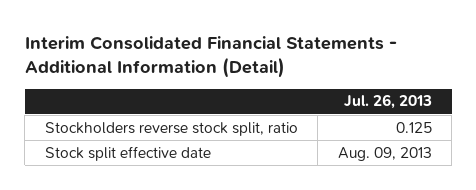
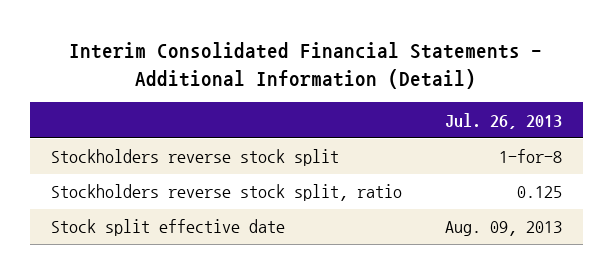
none -> [50,149,339,167] Stockholders reverse stock split

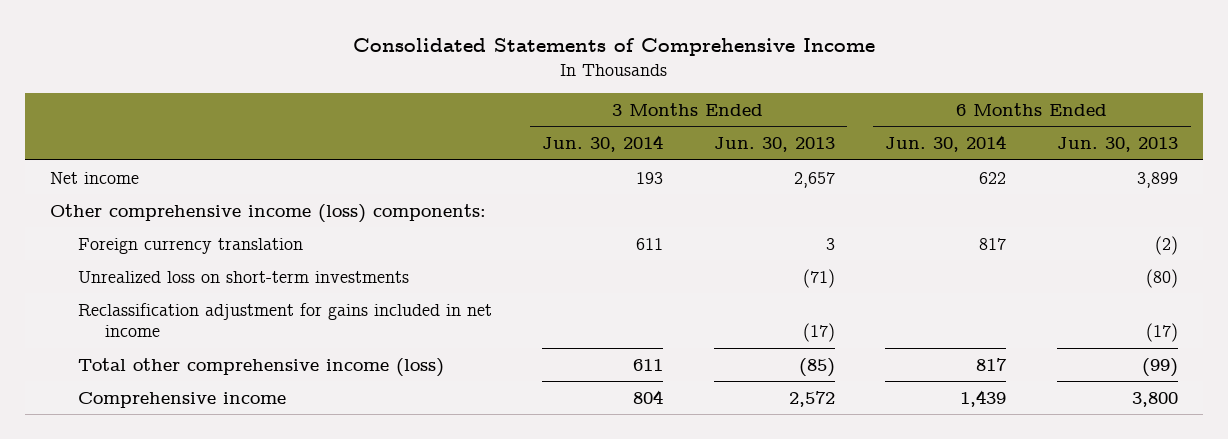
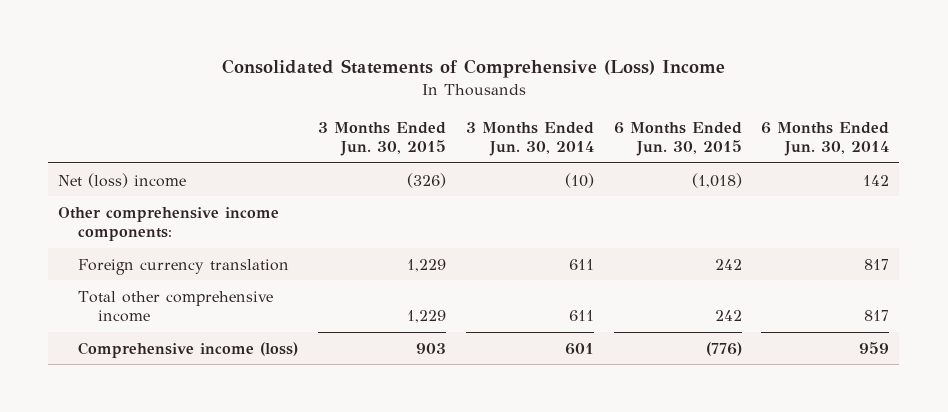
[352,37,875,56] Consolidated Statements of Comprehensive Income -> [221,59,725,79] Consolidated Statements of Comprehensive (Loss) Income
[713,137,835,153] Jun. 30, 2013 -> none
[1056,137,1178,153] Jun. 30, 2013 -> none
none -> [318,121,447,157] 3 Months Ended Jun. 30, 2015
none -> [613,121,742,157] 6 Months Ended Jun. 30, 2015
[49,171,139,184] Net income -> [58,172,187,188] Net (loss) income
[636,171,664,184] 193 -> [564,172,594,188] (10)
[979,171,1007,184] 622 -> [863,174,890,186] 142
[49,203,486,223] Other comprehensive income (loss) components: -> [58,206,280,242] Other comprehensive income components:
[77,270,409,283] Unrealized loss on short-term investments -> none
[77,302,492,337] Reclassification adjustment for gains included in net income -> none
[77,357,444,377] Total other comprehensive income (loss) -> [78,290,274,323] Total other comprehensive income
[77,391,286,408] Comprehensive income -> [78,341,299,358] Comprehensive income (loss)
[633,389,664,404] 804 -> [564,342,594,355] 601
[960,389,1007,407] 1,439 -> [859,341,890,354] 959

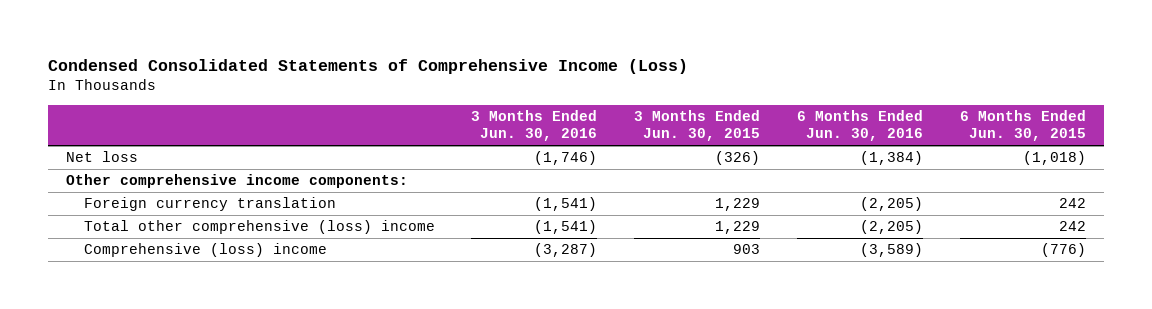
[221,59,725,79] Consolidated Statements of Comprehensive (Loss) Income -> [48,58,689,74] Condensed Consolidated Statements of Comprehensive Income (Loss)
[465,121,594,157] 3 Months Ended Jun. 30, 2014 -> none
[761,121,890,157] 6 Months Ended Jun. 30, 2014 -> none
none -> [471,110,598,142] 3 Months Ended Jun. 30, 2016
none -> [796,110,923,142] 6 Months Ended Jun. 30, 2016
[58,172,187,188] Net (loss) income -> [66,151,139,163] Net loss
[78,290,274,323] Total other comprehensive income -> [83,220,435,235] Total other comprehensive (loss) income
[78,341,299,358] Comprehensive income (loss) -> [83,243,327,258] Comprehensive (loss) income

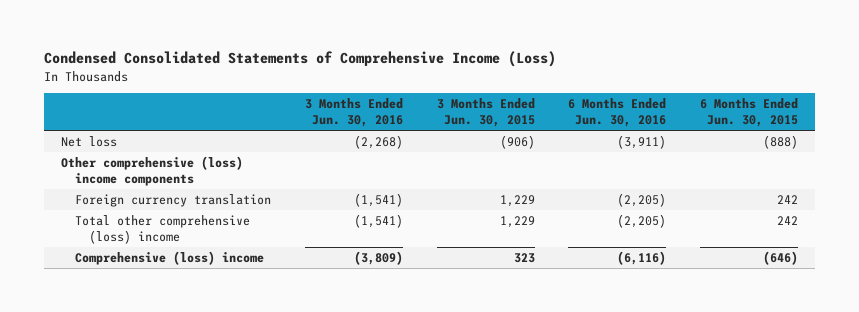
[534,151,598,166] (1,746) -> [353,134,403,149] (2,268)
[715,151,761,166] (326) -> [499,134,535,149] (906)
[859,151,923,166] (1,384) -> [617,134,667,149] (3,911)
[1022,151,1086,166] (1,018) -> [763,134,799,149] (888)
[66,174,409,189] Other comprehensive income components: -> [60,155,243,186] Other comprehensive (loss) income components
[534,243,598,258] (3,287) -> [353,250,403,265] (3,809)
[733,244,761,255] 903 -> [513,252,535,263] 323
[859,243,923,258] (3,589) -> [617,250,667,265] (6,116)
[1040,243,1086,258] (776) -> [763,250,799,265] (646)

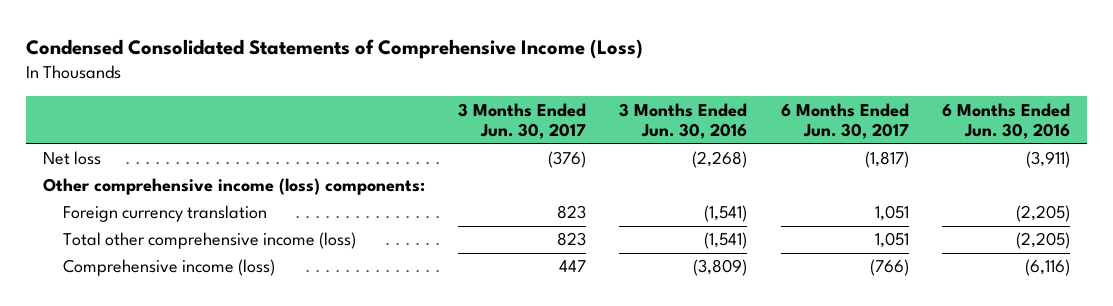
[436,98,535,128] 3 Months Ended Jun. 30, 2015 -> none
[700,98,799,128] 6 Months Ended Jun. 30, 2015 -> none
none -> [457,102,586,140] 3 Months Ended Jun. 30, 2017
none -> [780,102,909,140] 6 Months Ended Jun. 30, 2017
[60,155,243,186] Other comprehensive (loss) income components -> [42,178,425,196] Other comprehensive income (loss) components:
[74,214,250,244] Total other comprehensive (loss) income -> [62,232,356,250] Total other comprehensive income (loss)
[74,250,264,265] Comprehensive (loss) income -> [62,259,275,277] Comprehensive income (loss)

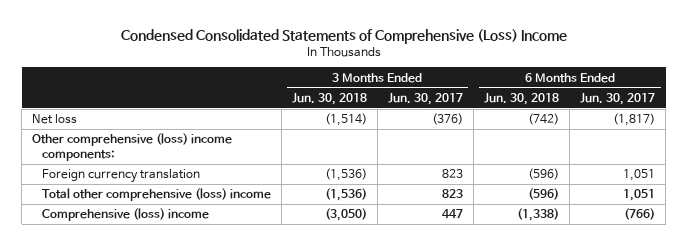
[25,38,643,59] Condensed Consolidated Statements of Comprehensive Income (Loss) -> [120,28,567,44] Condensed Consolidated Statements of Comprehensive (Loss) Income
[619,102,748,140] 3 Months Ended Jun. 30, 2016 -> none
[941,102,1070,140] 6 Months Ended Jun. 30, 2016 -> none
none -> [291,92,367,105] Jun. 30, 2018
none -> [484,92,560,105] Jun. 30, 2018
[42,178,425,196] Other comprehensive income (loss) components: -> [32,133,233,162] Other comprehensive (loss) income components:
[62,232,356,250] Total other comprehensive income (loss) -> [41,188,271,202] Total other comprehensive (loss) income
[62,259,275,277] Comprehensive income (loss) -> [41,208,209,222] Comprehensive (loss) income

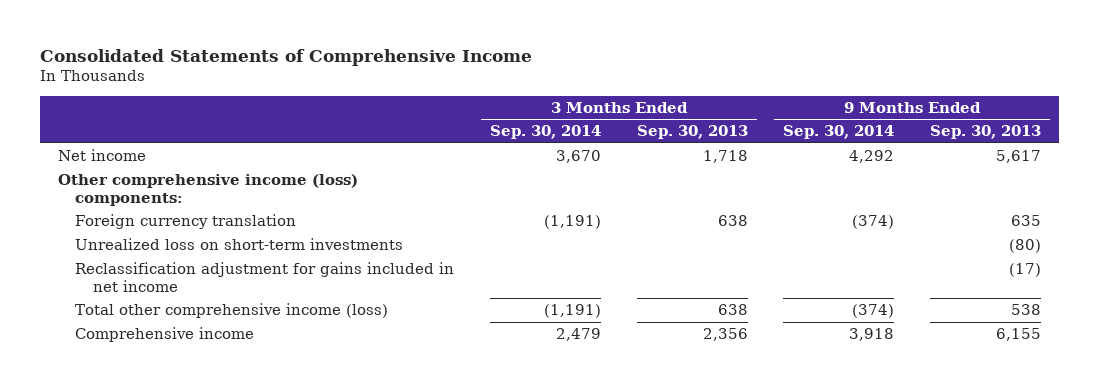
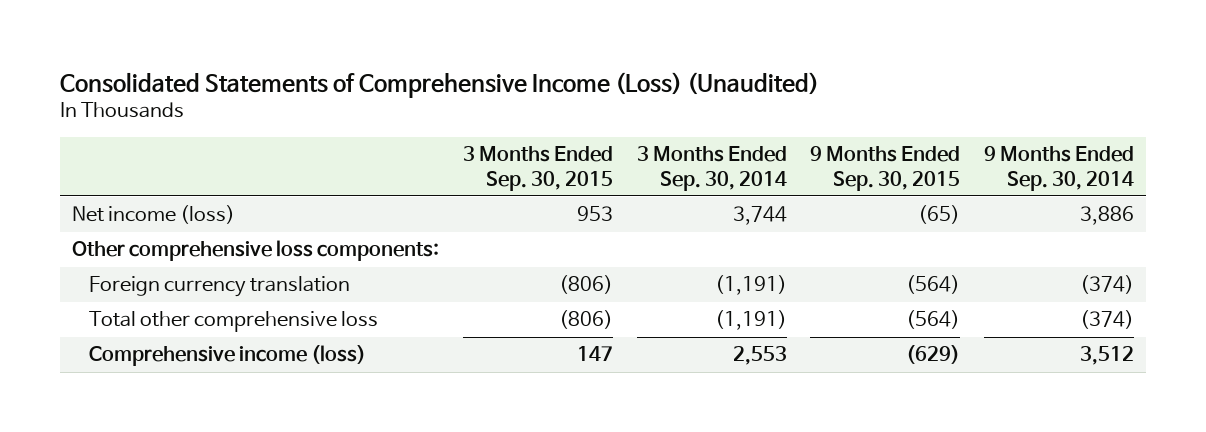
[39,48,532,66] Consolidated Statements of Comprehensive Income -> [60,71,820,98] Consolidated Statements of Comprehensive Income (Loss) (Unaudited)
[636,125,748,140] Sep. 30, 2013 -> none
[930,125,1042,140] Sep. 30, 2013 -> none
none -> [462,146,613,191] 3 Months Ended Sep. 30, 2015
none -> [810,146,961,191] 9 Months Ended Sep. 30, 2015
[57,149,146,162] Net income -> [72,205,236,225] Net income (loss)
[555,150,601,164] 3,670 -> [732,206,787,226] 3,744
[849,150,895,164] 4,292 -> [1079,206,1134,226] 3,886
[57,174,358,206] Other comprehensive income (loss) components: -> [72,240,440,262] Other comprehensive loss components:
[75,238,404,251] Unrealized loss on short-term investments -> none
[75,262,455,292] Reclassification adjustment for gains included in net income -> none
[75,303,389,319] Total other comprehensive income (loss) -> [89,311,379,333] Total other comprehensive loss
[75,327,255,343] Comprehensive income -> [89,345,367,367] Comprehensive income (loss)
[555,328,601,342] 2,479 -> [732,346,787,366] 2,553
[849,328,895,342] 3,918 -> [1079,346,1134,366] 3,512

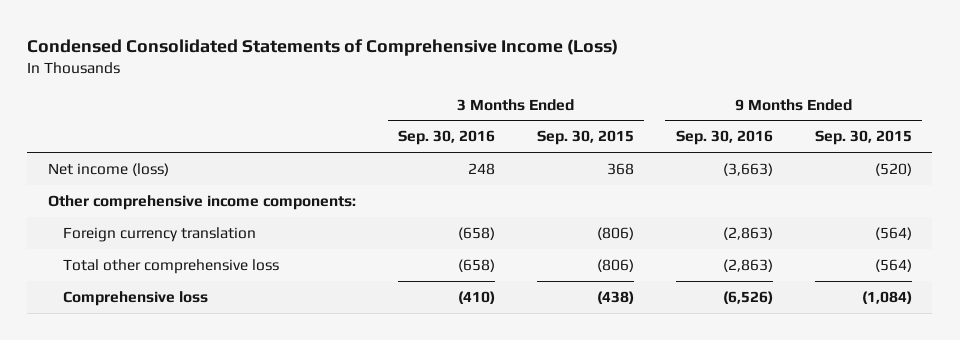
[60,71,820,98] Consolidated Statements of Comprehensive Income (Loss) (Unaudited) -> [27,38,619,56] Condensed Consolidated Statements of Comprehensive Income (Loss)
[636,146,787,191] 3 Months Ended Sep. 30, 2014 -> none
[983,146,1134,191] 9 Months Ended Sep. 30, 2014 -> none
none -> [398,130,496,146] Sep. 30, 2016
none -> [675,130,773,146] Sep. 30, 2016
[576,206,613,222] 953 -> [606,162,634,175] 368
[918,205,961,225] (65) -> [874,162,912,176] (520)
[72,240,440,262] Other comprehensive loss components: -> [48,194,357,210] Other comprehensive income components:
[89,345,367,367] Comprehensive income (loss) -> [63,290,209,306] Comprehensive loss
[576,346,613,362] 147 -> [596,290,634,304] (438)
[906,345,961,365] (629) -> [861,290,912,304] (1,084)

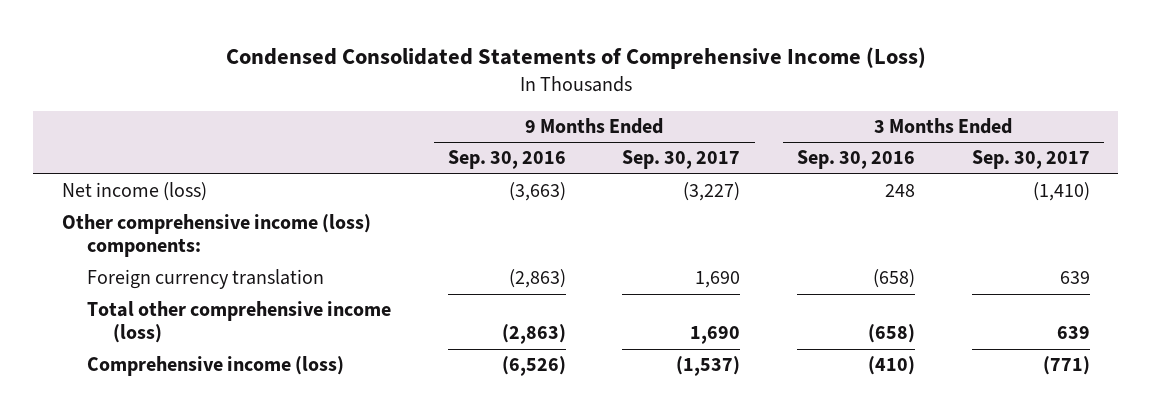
[536,130,634,146] Sep. 30, 2015 -> none
[814,130,912,146] Sep. 30, 2015 -> none
none -> [622,150,741,170] Sep. 30, 2017
none -> [971,150,1090,170] Sep. 30, 2017
[48,194,357,210] Other comprehensive income components: -> [61,214,371,258] Other comprehensive income (loss) components:
[63,258,280,274] Total other comprehensive loss -> [87,301,392,344] Total other comprehensive income (loss)
[63,290,209,306] Comprehensive loss -> [87,356,345,377] Comprehensive income (loss)

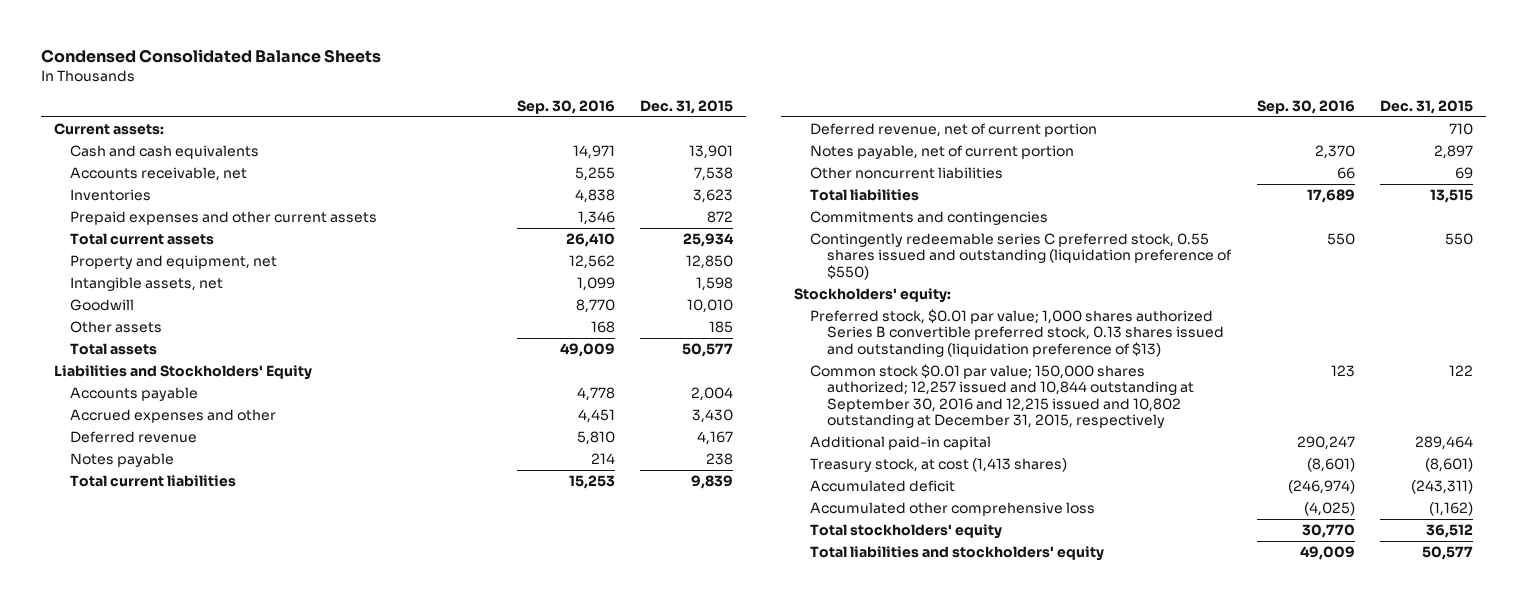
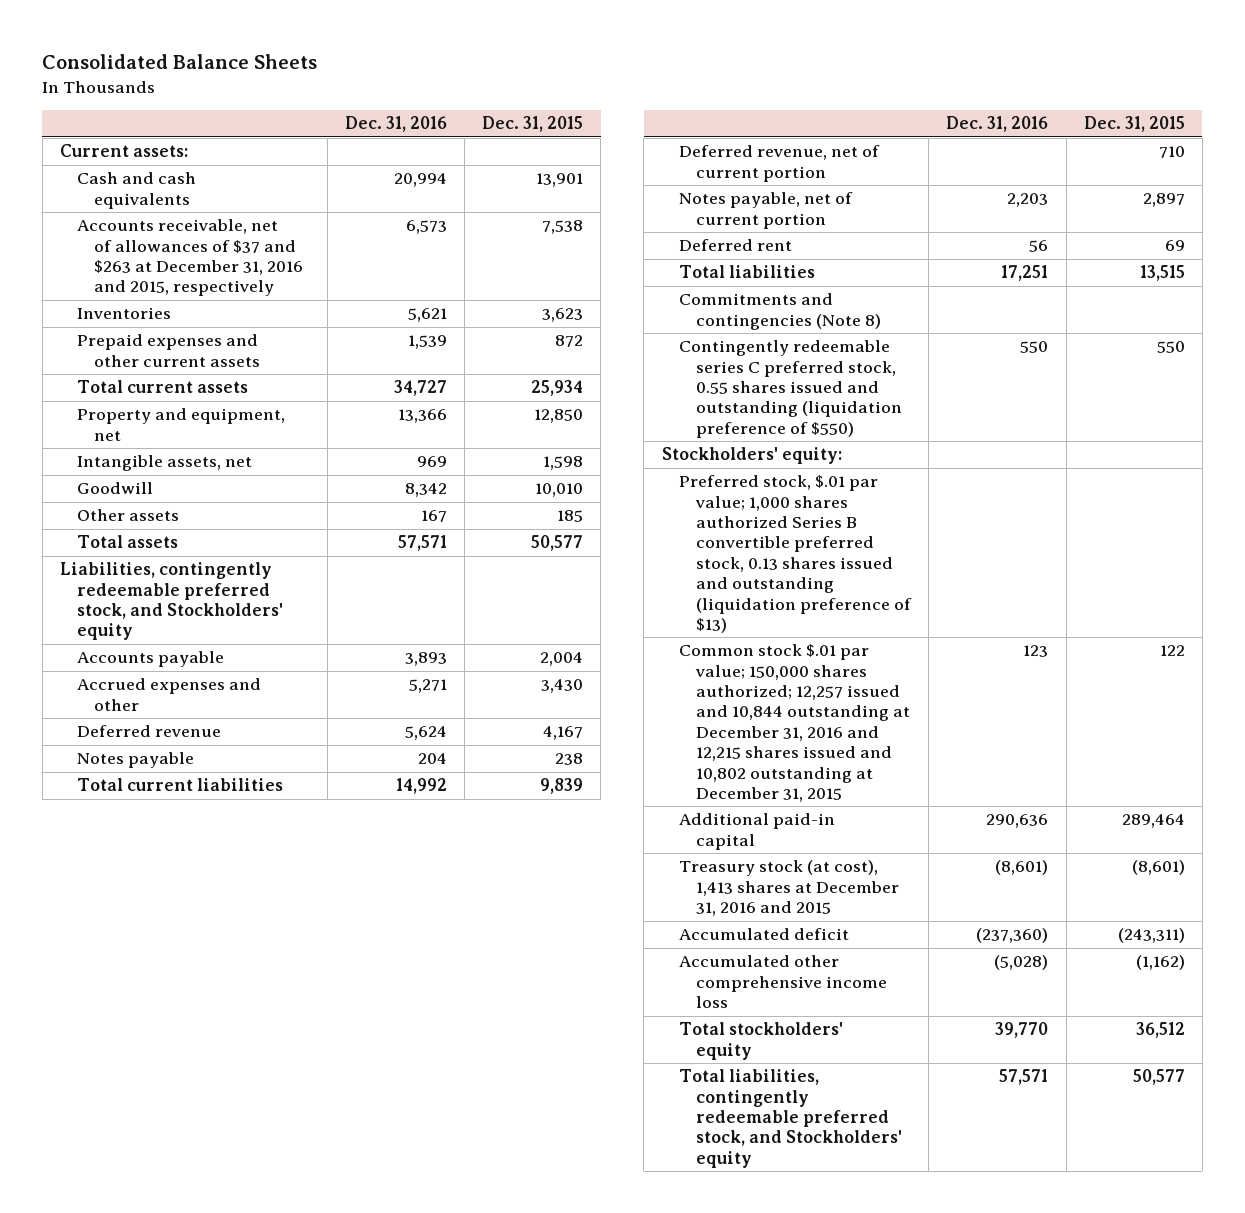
[40,49,381,64] Condensed Consolidated Balance Sheets -> [42,54,318,70] Consolidated Balance Sheets
[516,99,615,114] Sep. 30, 2016 -> none
none -> [344,116,447,133] Dec. 31, 2016
[70,167,248,182] Accounts receivable, net -> [77,219,304,297] Accounts receivable, net of allowances of $37 and $263 at December 31, 2016 and 2015, respectively
[53,365,312,381] Liabilities and Stockholders' Equity -> [59,562,284,641] Liabilities, contingently redeemable preferred stock, and Stockholders' equity
[810,167,1004,180] Other noncurrent liabilities -> none
none -> [678,239,792,252] Deferred rent
[810,211,1049,226] Commitments and contingencies -> [678,293,882,330] Commitments and contingencies (Note 8)
[810,309,1224,357] Preferred stock, $0.01 par value; 1,000 shares authorized Series B convertible preferred stock, 0.13 shares issued and outstanding (liquidation preference of $13) -> [678,475,913,634] Preferred stock, $.01 par value; 1,000 shares authorized Series B convertible preferred stock, 0.13 shares issued and outstanding (liquidation preference of $13)
[810,364,1194,428] Common stock $0.01 par value; 150,000 shares authorized; 12,257 issued and 10,844 outstanding at September 30, 2016 and 12,215 issued and 10,802 outstanding at December 31, 2015, respectively -> [678,644,911,803] Common stock $.01 par value; 150,000 shares authorized; 12,257 issued and 10,844 outstanding at December 31, 2016 and 12,215 shares issued and 10,802 outstanding at December 31, 2015
[810,458,1068,473] Treasury stock, at cost (1,413 shares) -> [678,860,900,917] Treasury stock (at cost), 1,413 shares at December 31, 2016 and 2015
[810,502,1096,517] Accumulated other comprehensive loss -> [678,955,888,1009] Accumulated other comprehensive income loss
[810,546,1105,562] Total liabilities and stockholders' equity -> [678,1069,903,1168] Total liabilities, contingently redeemable preferred stock, and Stockholders' equity

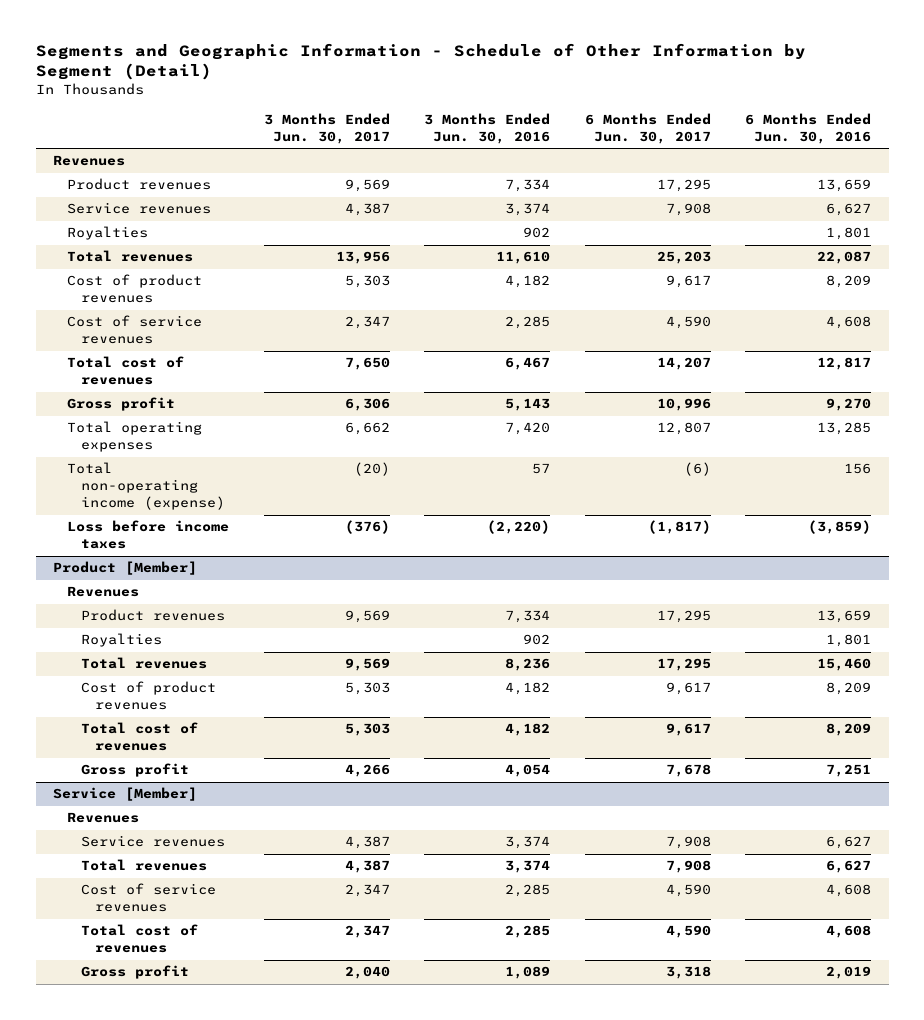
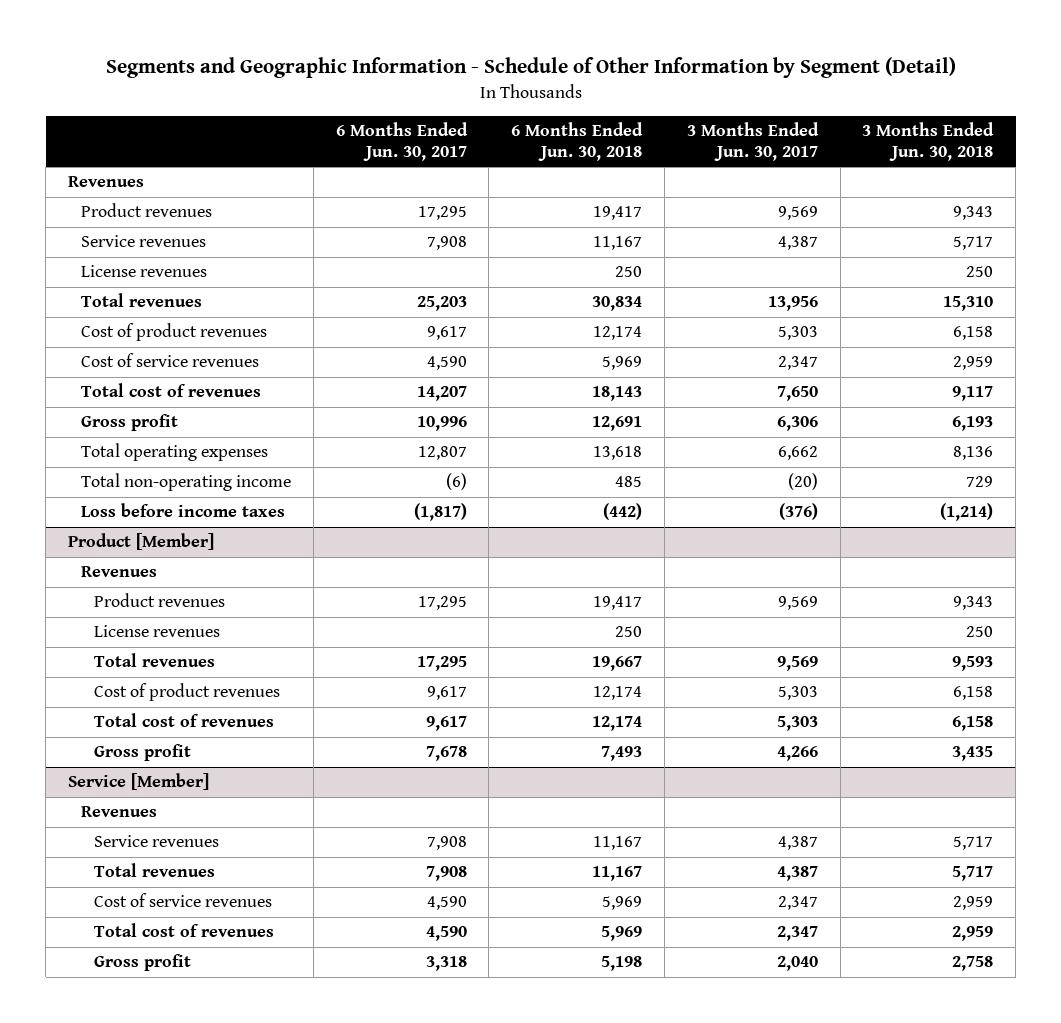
[424,112,551,144] 3 Months Ended Jun. 30, 2016 -> none
[745,112,872,144] 6 Months Ended Jun. 30, 2016 -> none
none -> [511,121,644,161] 6 Months Ended Jun. 30, 2018
none -> [862,121,995,161] 3 Months Ended Jun. 30, 2018
[67,226,149,241] Royalties -> none
none -> [80,265,207,278] License revenues
[67,462,226,511] Total non-operating income (expense) -> [80,473,291,492] Total non-operating income
[81,633,163,648] Royalties -> none
none -> [94,625,221,638] License revenues

